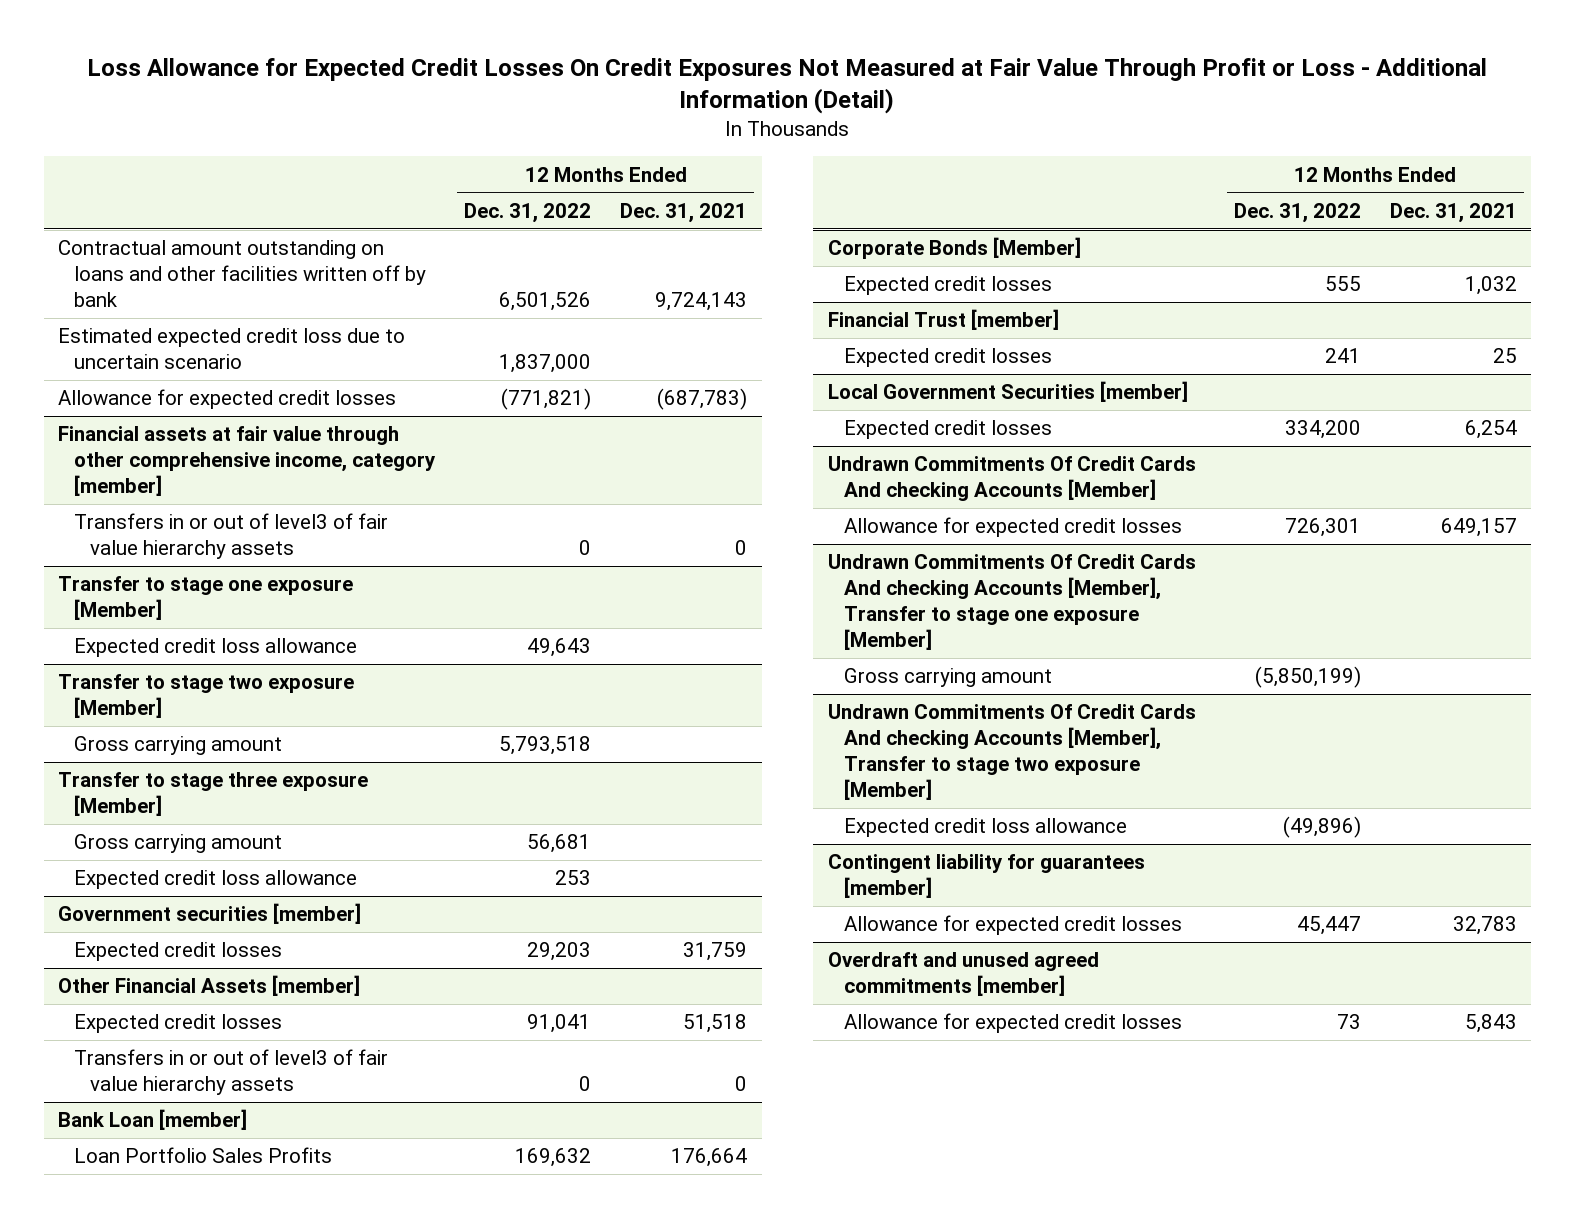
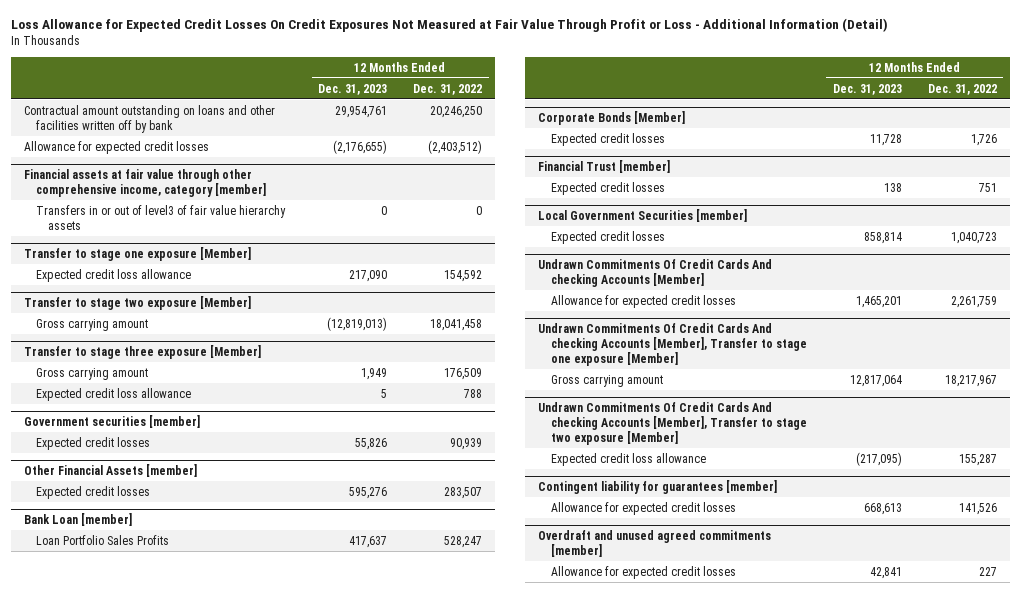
[620,202,748,223] Dec. 31, 2021 -> none
none -> [318,83,388,95] Dec. 31, 2023
[58,328,406,370] Estimated expected credit loss due to uncertain scenario -> none
[499,292,592,312] 6,501,526 -> [430,105,483,118] 20,246,250
[501,388,592,411] (771,821) -> [428,139,483,154] (2,403,512)
[527,638,592,658] 49,643 -> [444,269,483,282] 154,592
[499,736,592,756] 5,793,518 -> [430,318,483,331] 18,041,458
[527,834,592,854] 56,681 -> [444,367,483,380] 176,509
[555,870,592,886] 253 -> [464,388,483,398] 788
[527,942,592,962] 29,203 -> [450,437,483,450] 90,939
[74,1049,389,1096] Transfers in or out of level3 of fair value hierarchy assets -> none
[527,1014,592,1034] 91,041 -> [444,486,483,499] 283,507
[515,1148,592,1168] 169,632 -> [444,535,483,548] 528,247
[1324,276,1361,292] 555 -> [970,133,997,146] 1,726
[1324,348,1361,364] 241 -> [978,182,997,192] 751
[1284,420,1361,440] 334,200 -> [950,231,997,244] 1,040,723
[1284,518,1361,538] 726,301 -> [950,295,997,308] 2,261,759
[1254,666,1361,689] (5,850,199) -> [944,374,997,387] 18,217,967
[1282,816,1361,839] (49,896) -> [958,453,997,466] 155,287
[1296,916,1361,936] 45,447 -> [958,502,997,515] 141,526
[1336,1014,1361,1030] 73 -> [978,566,997,576] 227

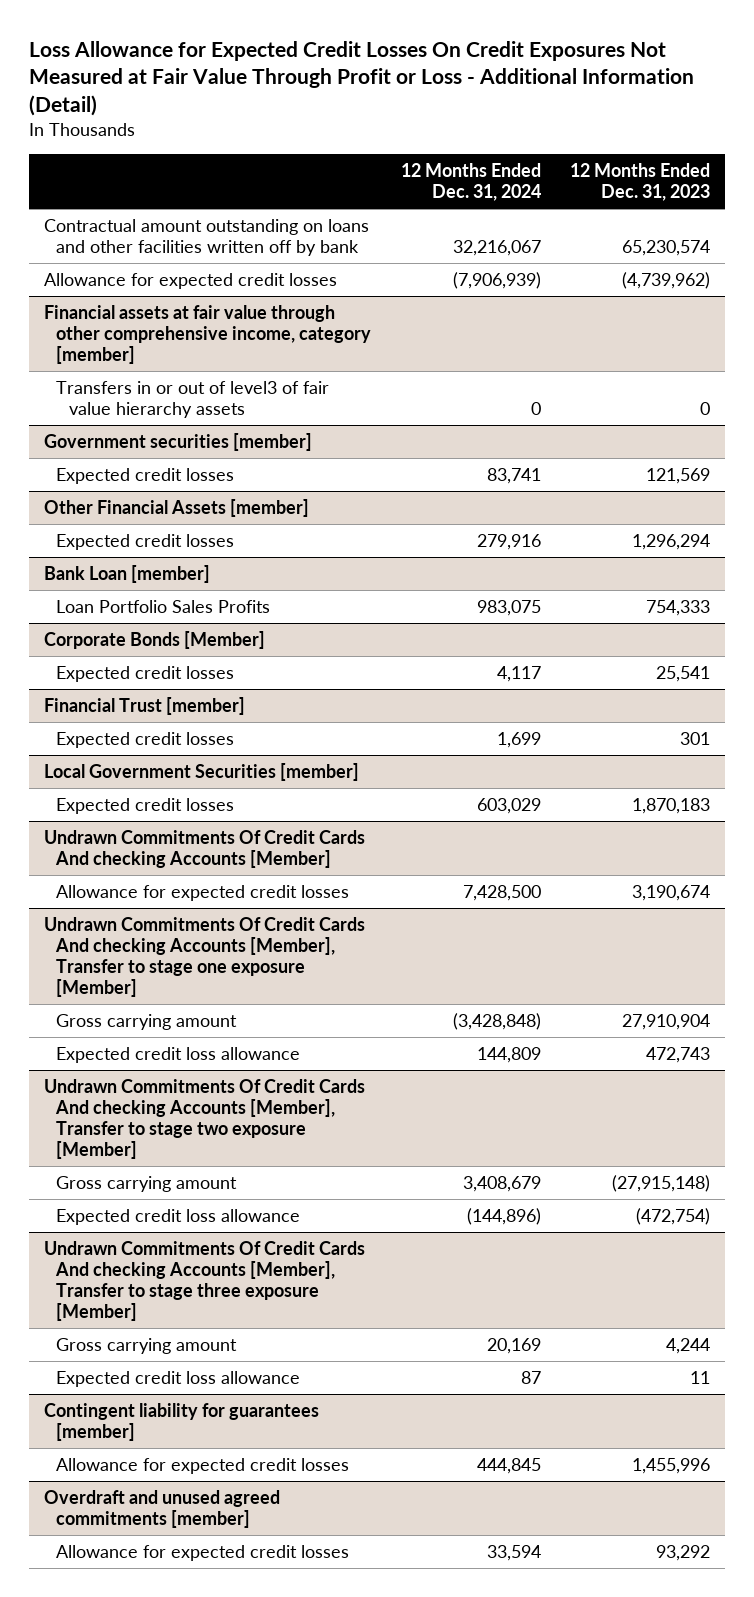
[413,83,483,95] Dec. 31, 2022 -> none
none -> [400,163,541,202] 12 Months Ended Dec. 31, 2024
[335,105,388,118] 29,954,761 -> [622,239,711,256] 65,230,574
[333,139,388,154] (2,176,655) -> [622,271,711,289] (4,739,962)
[23,247,251,262] Transfer to stage one exposure [Member] -> none
[35,268,191,282] Expected credit loss allowance -> none
[23,296,251,311] Transfer to stage two exposure [Member] -> none
[35,318,148,331] Gross carrying amount -> none
[23,345,261,360] Transfer to stage three exposure [Member] -> none
[35,367,148,380] Gross carrying amount -> none
[35,387,191,401] Expected credit loss allowance -> none
[355,437,388,450] 55,826 -> [646,467,711,484] 121,569
[349,486,388,499] 595,276 -> [632,533,711,550] 1,296,294
[349,535,388,548] 417,637 -> [646,599,711,616] 754,333
[869,133,902,146] 11,728 -> [656,665,711,682] 25,541
[883,182,902,192] 138 -> [680,731,711,745] 301
[863,231,902,244] 858,814 -> [632,797,711,814] 1,870,183
[855,295,902,308] 1,465,201 -> [632,884,711,901] 3,190,674
[849,374,902,387] 12,817,064 -> [622,1013,711,1030] 27,910,904
none -> [56,1046,301,1063] Expected credit loss allowance
none -> [56,1175,238,1192] Gross carrying amount
[855,451,902,466] (217,095) -> [636,1207,711,1225] (472,754)
none -> [43,1240,365,1322] Undrawn Commitments Of Credit Cards And checking Accounts [Member], Transfer to stage three exposure [Member]
none -> [56,1337,238,1354] Gross carrying amount
none -> [56,1370,301,1387] Expected credit loss allowance
[863,502,902,515] 668,613 -> [632,1457,711,1474] 1,455,996
[869,566,902,579] 42,841 -> [656,1544,711,1561] 93,292

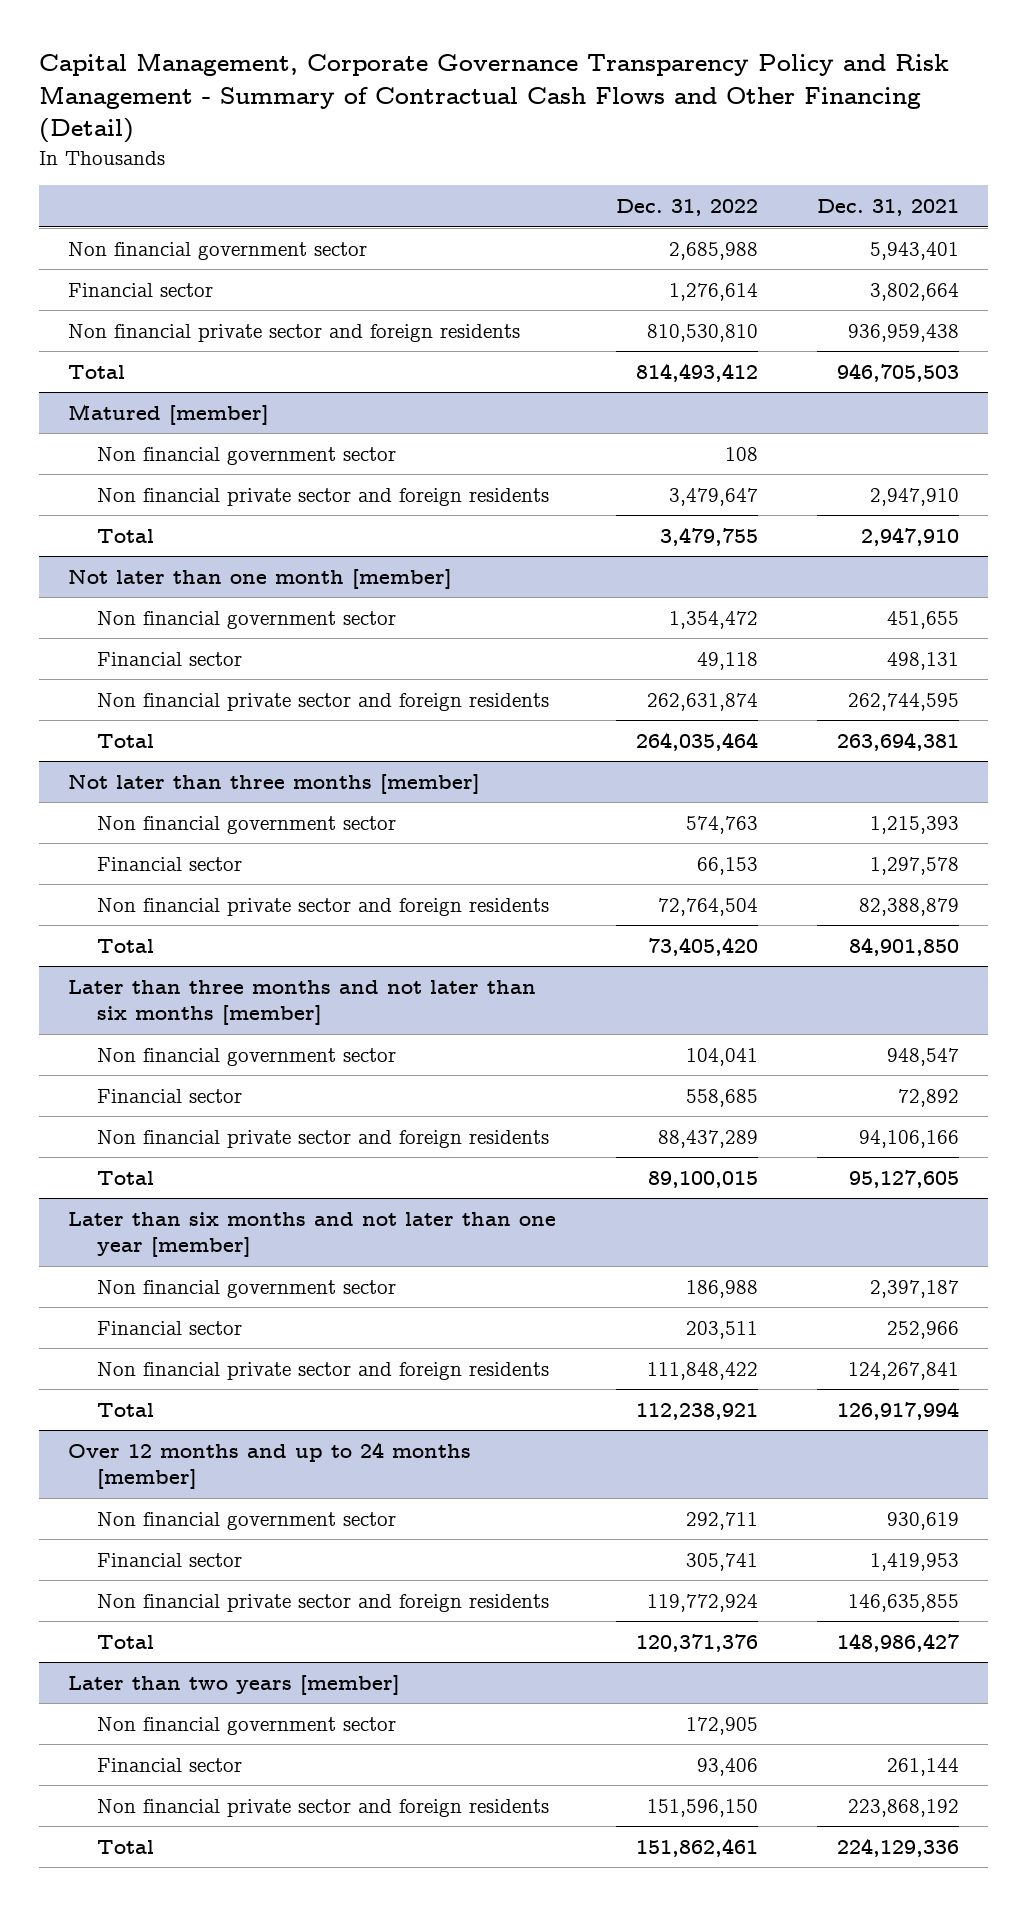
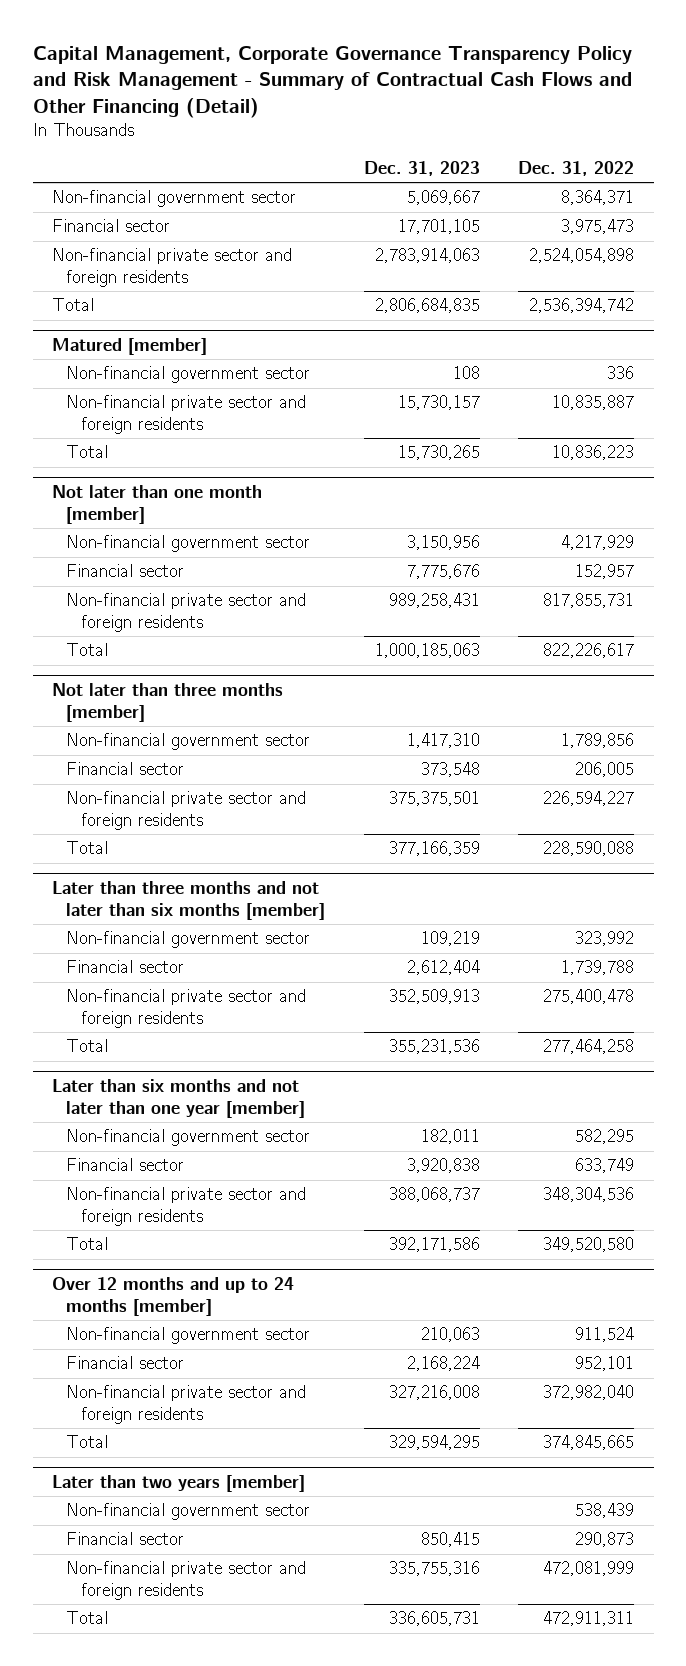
[816,199,959,217] Dec. 31, 2021 -> none
none -> [363,160,480,176] Dec. 31, 2023
[68,241,368,260] Non financial government sector -> [52,190,297,208] Non-financial government sector
[668,241,758,260] 2,685,988 -> [561,190,635,206] 8,364,371
[668,282,758,301] 1,276,614 -> [561,219,635,235] 3,975,473
[68,323,521,342] Non financial private sector and foreign residents -> [52,248,293,288] Non-financial private sector and foreign residents
[646,323,758,342] 810,530,810 -> [529,248,635,264] 2,524,054,898
[635,362,758,382] 814,493,412 -> [529,298,635,314] 2,536,394,742
[96,446,396,465] Non financial government sector -> [66,366,311,384] Non-financial government sector
[724,446,758,461] 108 -> [607,366,635,380] 336
[96,487,549,506] Non financial private sector and foreign residents -> [66,395,307,435] Non-financial private sector and foreign residents
[668,487,758,506] 3,479,647 -> [552,395,635,411] 10,835,887
[659,526,758,546] 3,479,755 -> [552,445,635,461] 10,836,223
[96,610,396,629] Non financial government sector -> [66,535,311,553] Non-financial government sector
[668,610,758,629] 1,354,472 -> [561,535,635,551] 4,217,929
[696,651,758,670] 49,118 -> [575,564,635,580] 152,957
[96,692,549,711] Non financial private sector and foreign residents -> [66,593,307,633] Non-financial private sector and foreign residents
[646,692,758,711] 262,631,874 -> [543,593,635,609] 817,855,731
[635,731,758,751] 264,035,464 -> [543,643,635,659] 822,226,617
[96,815,396,834] Non financial government sector -> [66,733,311,751] Non-financial government sector
[685,815,758,834] 574,763 -> [561,733,635,749] 1,789,856
[696,856,758,875] 66,153 -> [575,762,635,778] 206,005
[96,897,549,916] Non financial private sector and foreign residents -> [66,791,307,831] Non-financial private sector and foreign residents
[657,897,758,916] 72,764,504 -> [543,791,635,807] 226,594,227
[647,936,758,956] 73,405,420 -> [543,841,635,857] 228,590,088
[96,1047,396,1066] Non financial government sector -> [66,931,311,949] Non-financial government sector
[685,1047,758,1066] 104,041 -> [575,931,635,947] 323,992
[685,1088,758,1107] 558,685 -> [561,960,635,976] 1,739,788
[96,1129,549,1148] Non financial private sector and foreign residents -> [66,989,307,1029] Non-financial private sector and foreign residents
[657,1129,758,1148] 88,437,289 -> [543,989,635,1005] 275,400,478
[647,1170,758,1188] 89,100,015 -> [543,1039,635,1055] 277,464,258
[96,1279,396,1298] Non financial government sector -> [66,1129,311,1147] Non-financial government sector
[685,1279,758,1298] 186,988 -> [575,1129,635,1145] 582,295
[685,1320,758,1339] 203,511 -> [575,1158,635,1174] 633,749
[96,1361,549,1380] Non financial private sector and foreign residents -> [66,1187,307,1227] Non-financial private sector and foreign residents
[646,1361,758,1380] 111,848,422 -> [543,1187,635,1203] 348,304,536
[635,1402,758,1420] 112,238,921 -> [543,1237,635,1253] 349,520,580
[96,1511,396,1530] Non financial government sector -> [66,1327,311,1345] Non-financial government sector
[685,1511,758,1530] 292,711 -> [575,1327,635,1343] 911,524
[685,1552,758,1571] 305,741 -> [575,1356,635,1372] 952,101
[96,1593,549,1612] Non financial private sector and foreign residents -> [66,1385,307,1425] Non-financial private sector and foreign residents
[646,1593,758,1612] 119,772,924 -> [543,1385,635,1401] 372,982,040
[635,1633,758,1652] 120,371,376 -> [543,1435,635,1451] 374,845,665
[96,1716,396,1735] Non financial government sector -> [66,1503,311,1521] Non-financial government sector
[685,1716,758,1735] 172,905 -> [575,1503,635,1519] 538,439
[696,1757,758,1776] 93,406 -> [575,1532,635,1548] 290,873
[96,1798,549,1817] Non financial private sector and foreign residents -> [66,1561,307,1601] Non-financial private sector and foreign residents
[646,1798,758,1817] 151,596,150 -> [543,1561,635,1577] 472,081,999
[635,1837,758,1857] 151,862,461 -> [543,1611,635,1627] 472,911,311

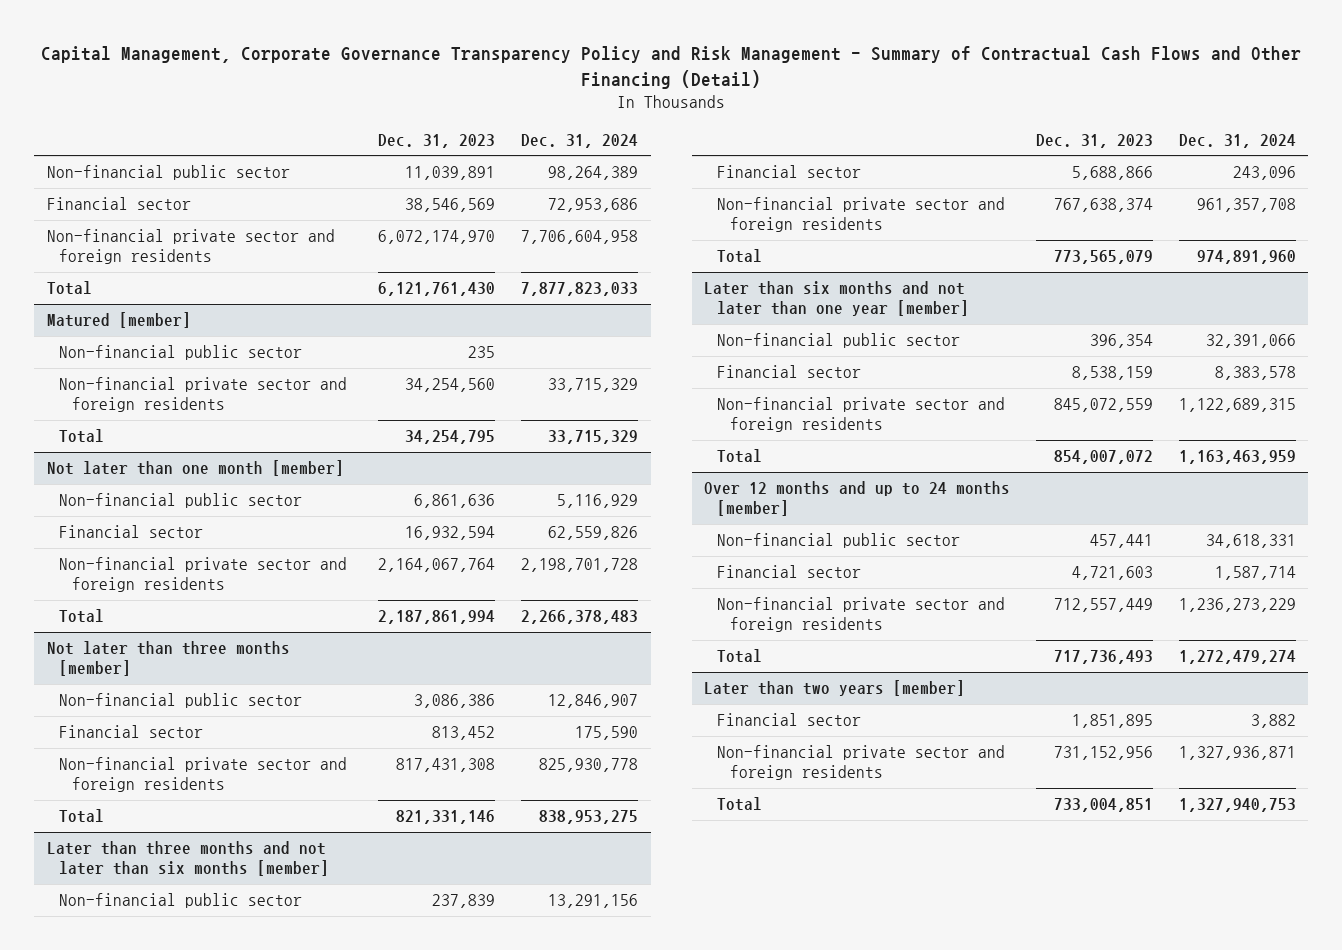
[518,160,635,176] Dec. 31, 2022 -> none
none -> [520,133,638,148] Dec. 31, 2024
[52,190,297,208] Non-financial government sector -> [46,165,290,181] Non-financial public sector
[406,190,480,206] 5,069,667 -> [405,166,496,181] 11,039,891
[397,219,480,235] 17,701,105 -> [405,198,496,213] 38,546,569
[374,248,480,264] 2,783,914,063 -> [378,230,496,245] 6,072,174,970
[374,298,480,314] 2,806,684,835 -> [378,282,496,297] 6,121,761,430
[66,366,311,384] Non-financial government sector -> [59,345,303,361] Non-financial public sector
[452,366,480,380] 108 -> [468,346,496,359] 235
[397,395,480,411] 15,730,157 -> [405,378,496,393] 34,254,560
[397,445,480,461] 15,730,265 -> [405,430,496,445] 34,254,795
[66,535,311,553] Non-financial government sector -> [59,493,303,509] Non-financial public sector
[406,535,480,551] 3,150,956 -> [414,494,496,509] 6,861,636
[406,564,480,580] 7,775,676 -> [405,526,496,541] 16,932,594
[388,593,480,609] 989,258,431 -> [378,558,496,573] 2,164,067,764
[374,643,480,659] 1,000,185,063 -> [378,610,496,625] 2,187,861,994
[66,733,311,751] Non-financial government sector -> [59,693,303,709] Non-financial public sector
[406,733,480,749] 1,417,310 -> [414,694,496,709] 3,086,386
[420,762,480,778] 373,548 -> [432,726,496,741] 813,452
[388,791,480,807] 375,375,501 -> [396,758,496,773] 817,431,308
[388,841,480,857] 377,166,359 -> [396,810,496,825] 821,331,146
[66,931,311,949] Non-financial government sector -> [59,893,303,909] Non-financial public sector
[420,931,480,947] 109,219 -> [432,894,496,909] 237,839
[406,960,480,976] 2,612,404 -> [1072,166,1154,181] 5,688,866
[388,989,480,1005] 352,509,913 -> [1054,198,1154,213] 767,638,374
[388,1039,480,1055] 355,231,536 -> [1054,250,1154,265] 773,565,079
[66,1129,311,1147] Non-financial government sector -> [717,333,961,349] Non-financial public sector
[420,1129,480,1145] 182,011 -> [1090,334,1154,349] 396,354
[406,1158,480,1174] 3,920,838 -> [1072,366,1154,381] 8,538,159
[388,1187,480,1203] 388,068,737 -> [1054,398,1154,413] 845,072,559
[388,1237,480,1253] 392,171,586 -> [1054,450,1154,465] 854,007,072
[66,1327,311,1345] Non-financial government sector -> [717,533,961,549] Non-financial public sector
[420,1327,480,1343] 210,063 -> [1090,534,1154,549] 457,441
[406,1356,480,1372] 2,168,224 -> [1072,566,1154,581] 4,721,603
[388,1385,480,1401] 327,216,008 -> [1054,598,1154,613] 712,557,449
[388,1435,480,1451] 329,594,295 -> [1054,650,1154,665] 717,736,493
[66,1503,311,1521] Non-financial government sector -> none
[420,1532,480,1548] 850,415 -> [1072,714,1154,729] 1,851,895
[388,1561,480,1577] 335,755,316 -> [1054,746,1154,761] 731,152,956
[388,1611,480,1627] 336,605,731 -> [1054,798,1154,813] 733,004,851

